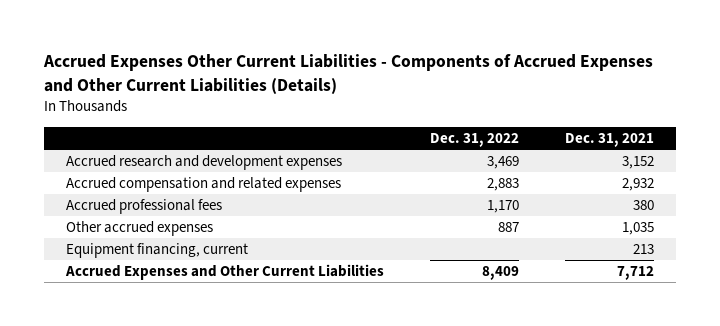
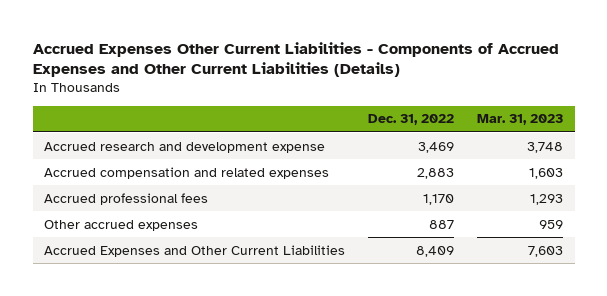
[564,132,654,147] Dec. 31, 2021 -> none
none -> [477,114,564,126] Mar. 31, 2023
[66,155,343,171] Accrued research and development expenses -> [44,141,326,153] Accrued research and development expense
[66,243,249,259] Equipment financing, current -> none

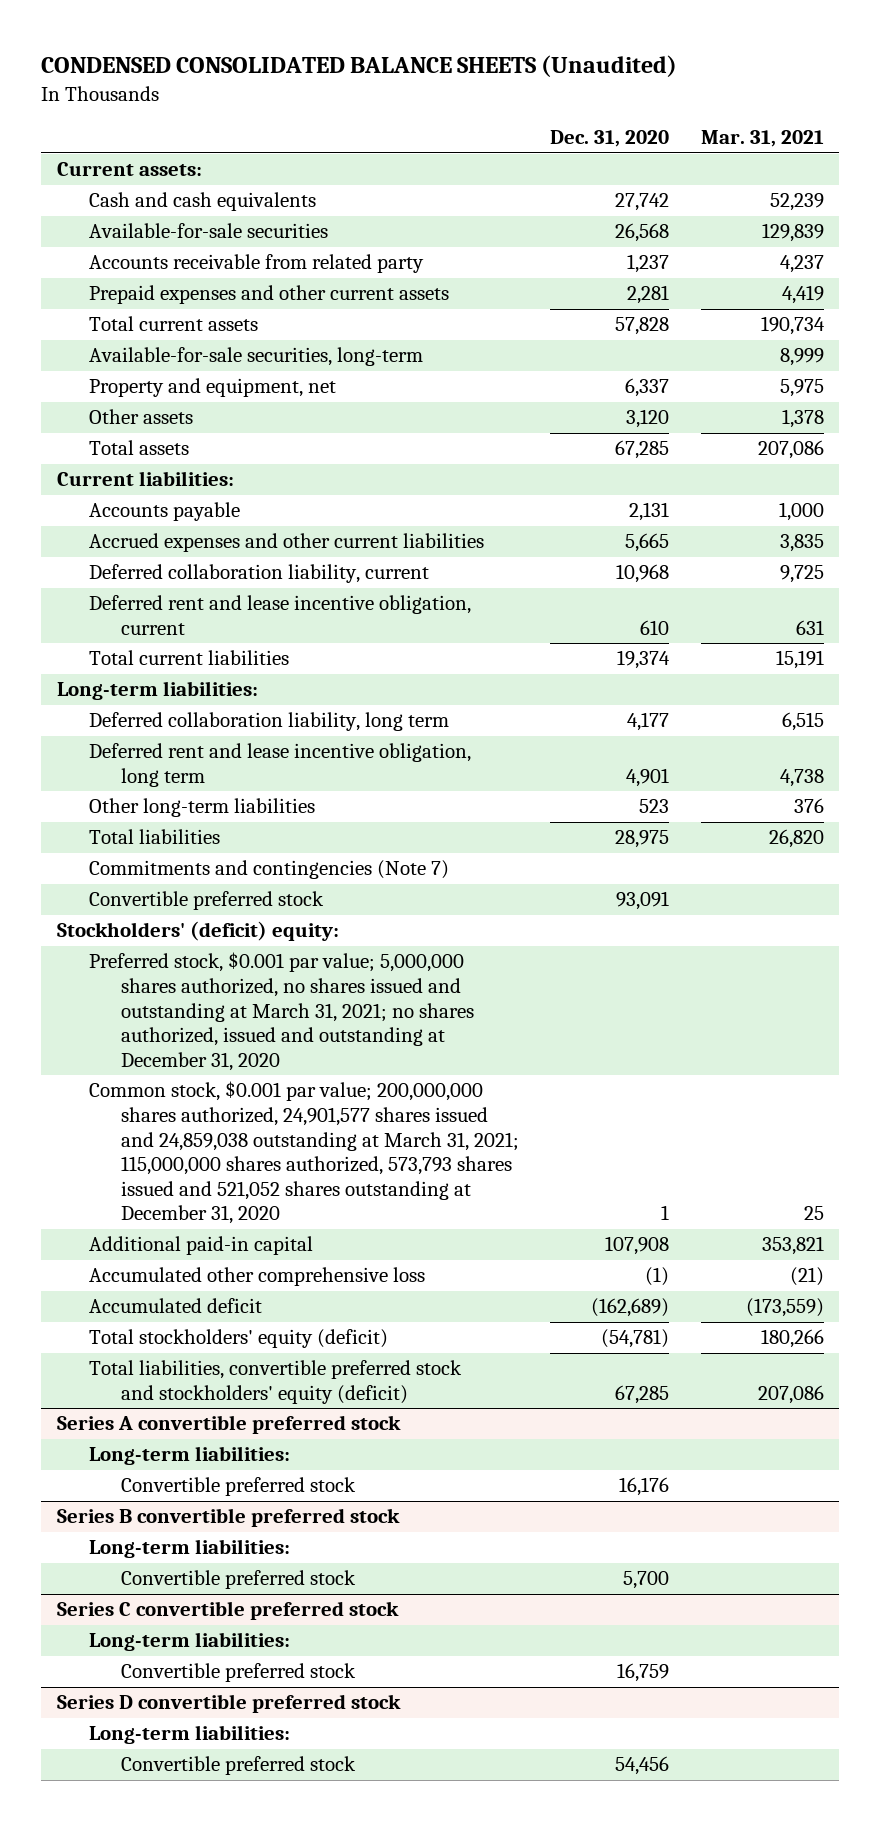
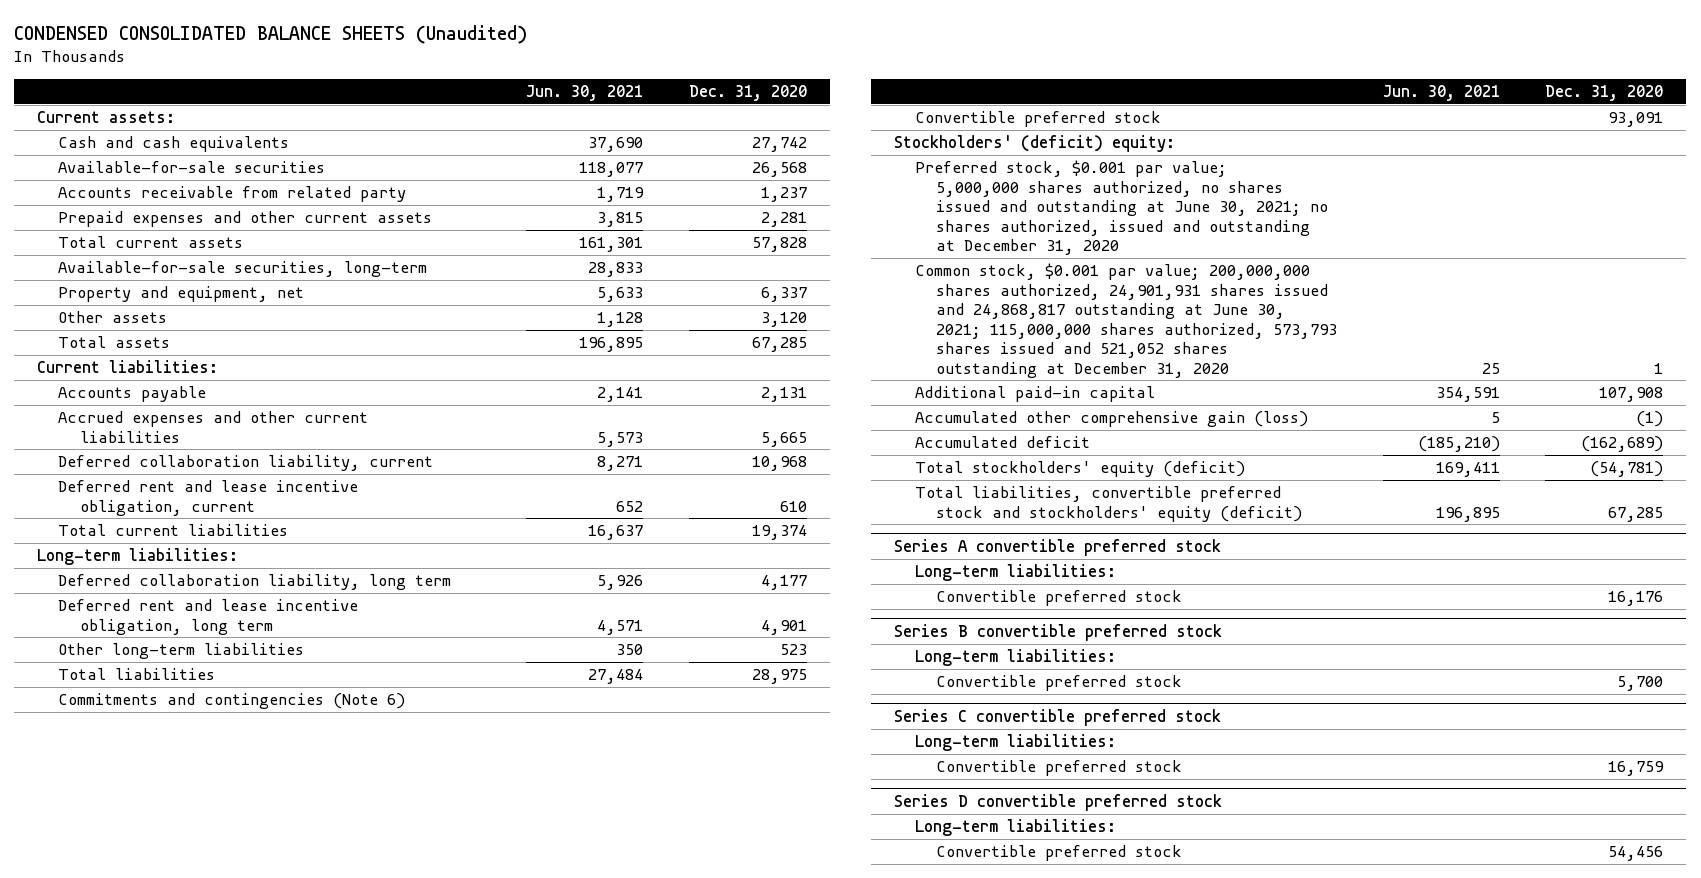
[700,130,824,148] Mar. 31, 2021 -> none
none -> [526,84,644,101] Jun. 30, 2021
[88,860,449,880] Commitments and contingencies (Note 7) -> [58,693,406,710] Commitments and contingencies (Note 6)
[88,952,474,1071] Preferred stock, $0.001 par value; 5,000,000 shares authorized, no shares issued and outstanding at March 31, 2021; no shares authorized, issued and outstanding at December 31, 2020 -> [914,160,1329,256] Preferred stock, $0.001 par value; 5,000,000 shares authorized, no shares issued and outstanding at June 30, 2021; no shares authorized, issued and outstanding at December 31, 2020
[88,1081,519,1225] Common stock, $0.001 par value; 200,000,000 shares authorized, 24,901,577 shares issued and 24,859,038 outstanding at March 31, 2021; 115,000,000 shares authorized, 573,793 shares issued and 521,052 shares outstanding at December 31, 2020 -> [914,263,1338,378] Common stock, $0.001 par value; 200,000,000 shares authorized, 24,901,931 shares issued and 24,868,817 outstanding at June 30, 2021; 115,000,000 shares authorized, 573,793 shares issued and 521,052 shares outstanding at December 31, 2020
[88,1267,425,1287] Accumulated other comprehensive loss -> [914,411,1308,428] Accumulated other comprehensive gain (loss)

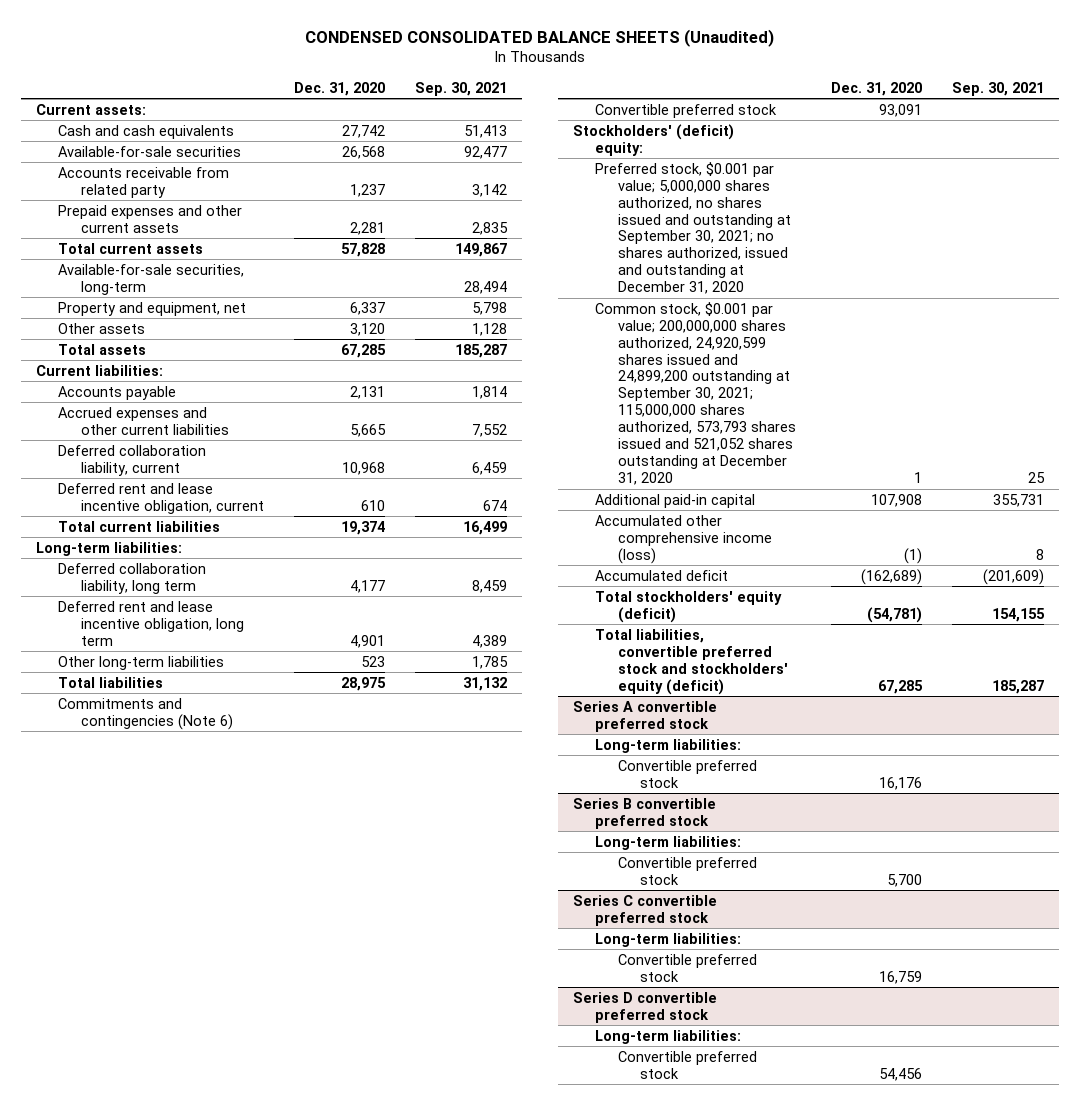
[526,84,644,101] Jun. 30, 2021 -> none
none -> [414,81,507,96] Sep. 30, 2021
[914,160,1329,256] Preferred stock, $0.001 par value; 5,000,000 shares authorized, no shares issued and outstanding at June 30, 2021; no shares authorized, issued and outstanding at December 31, 2020 -> [595,161,791,295] Preferred stock, $0.001 par value; 5,000,000 shares authorized, no shares issued and outstanding at September 30, 2021; no shares authorized, issued and outstanding at December 31, 2020
[914,263,1338,378] Common stock, $0.001 par value; 200,000,000 shares authorized, 24,901,931 shares issued and 24,868,817 outstanding at June 30, 2021; 115,000,000 shares authorized, 573,793 shares issued and 521,052 shares outstanding at December 31, 2020 -> [595,301,796,485] Common stock, $0.001 par value; 200,000,000 shares authorized, 24,920,599 shares issued and 24,899,200 outstanding at September 30, 2021; 115,000,000 shares authorized, 573,793 shares issued and 521,052 shares outstanding at December 31, 2020
[914,411,1308,428] Accumulated other comprehensive gain (loss) -> [595,514,772,564] Accumulated other comprehensive income (loss)

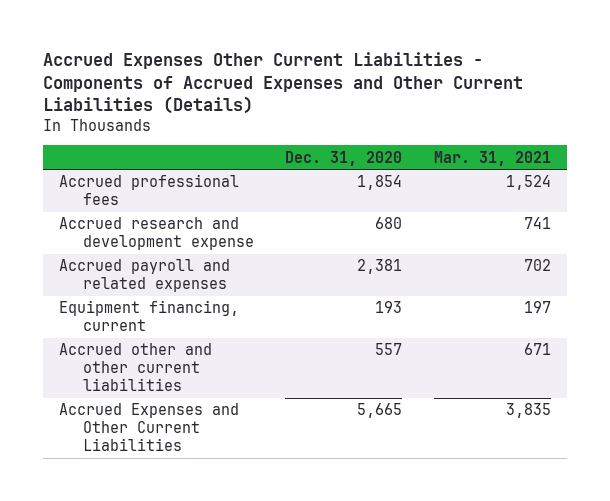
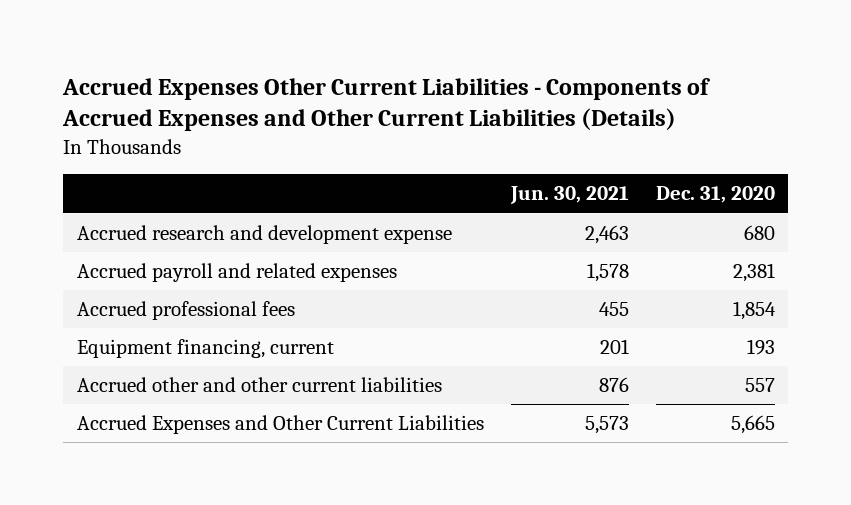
[433,150,551,166] Mar. 31, 2021 -> none
none -> [509,186,629,205] Jun. 30, 2021
[59,174,240,206] Accrued professional fees -> [76,301,295,321] Accrued professional fees

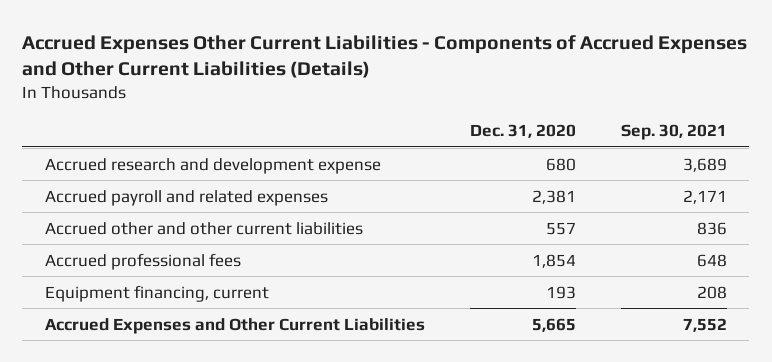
[509,186,629,205] Jun. 30, 2021 -> none
none -> [620,124,727,141] Sep. 30, 2021
[76,377,442,393] Accrued other and other current liabilities -> [44,221,363,235] Accrued other and other current liabilities

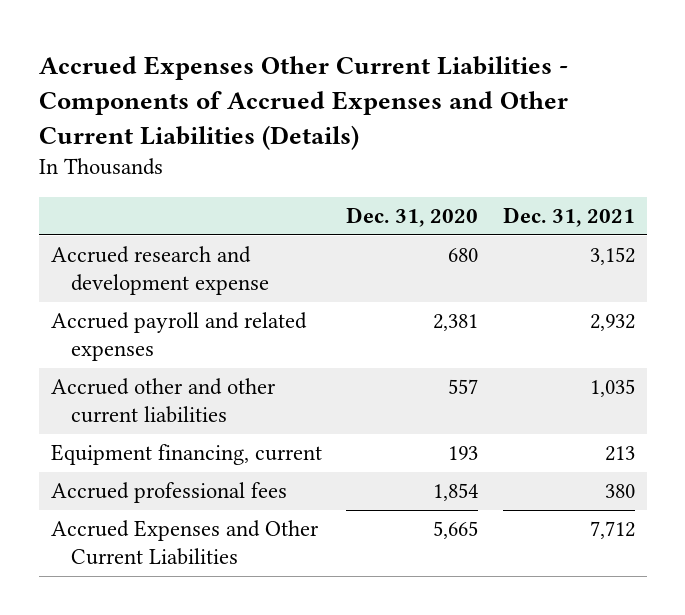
[620,124,727,141] Sep. 30, 2021 -> none
none -> [502,206,635,227] Dec. 31, 2021
[44,252,241,270] Accrued professional fees -> [50,482,287,504] Accrued professional fees

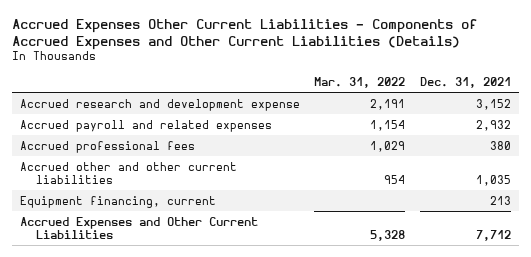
[346,206,479,227] Dec. 31, 2020 -> none
none -> [314,76,406,88] Mar. 31, 2022
[50,482,287,504] Accrued professional fees -> [19,140,195,153] Accrued professional fees

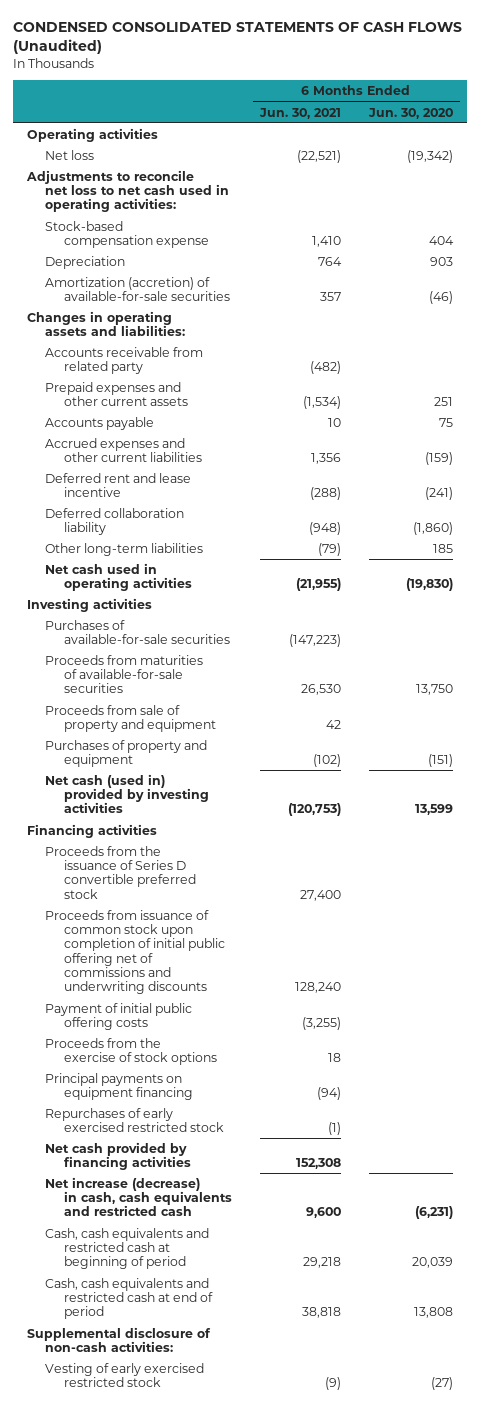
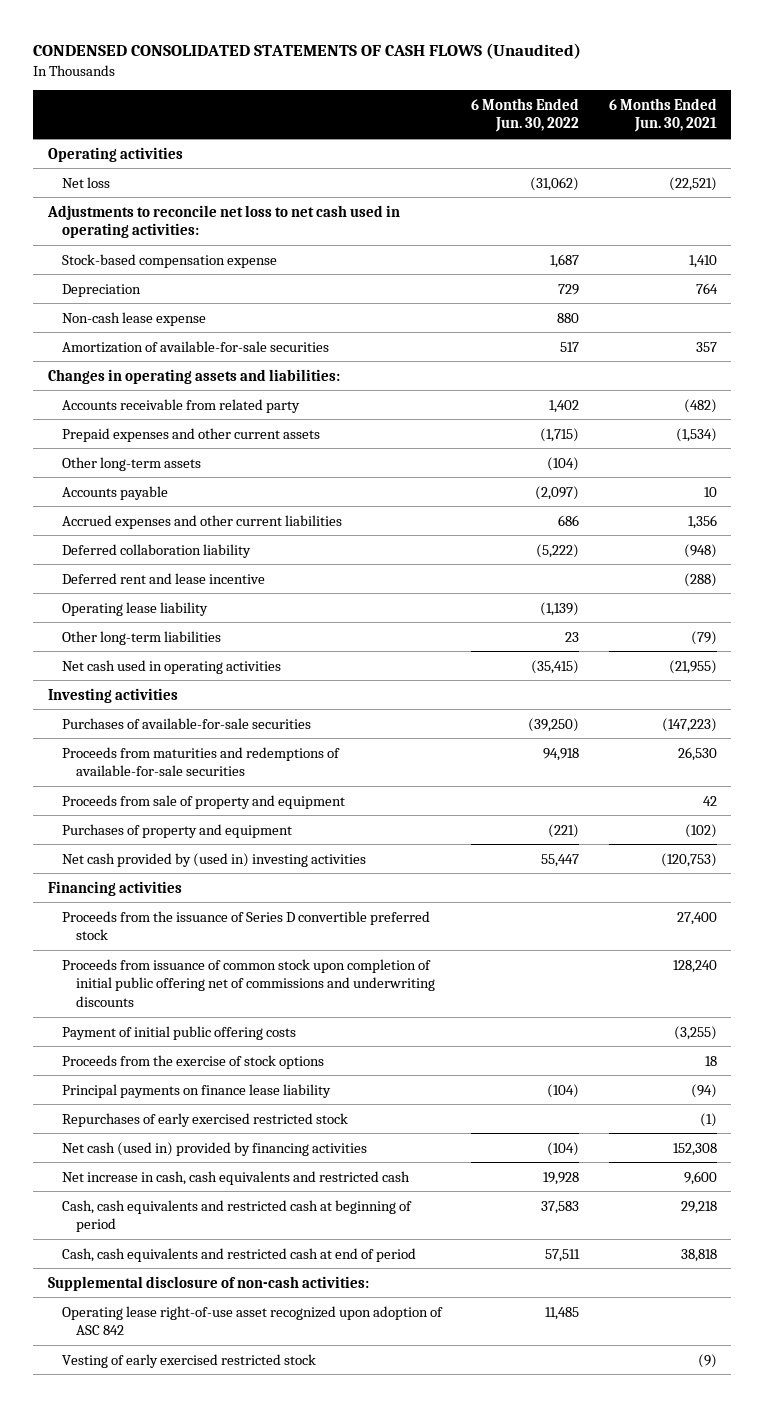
[367,107,453,119] Jun. 30, 2020 -> none
none -> [471,97,580,133] 6 Months Ended Jun. 30, 2022
none -> [61,311,206,326] Non-cash lease expense
[45,276,230,302] Amortization (accretion) of available-for-sale securities -> [61,340,329,353] Amortization of available-for-sale securities
none -> [61,456,201,471] Other long-term assets
[45,472,192,498] Deferred rent and lease incentive -> [61,572,265,584] Deferred rent and lease incentive
none -> [61,601,208,616] Operating lease liability
[45,654,204,694] Proceeds from maturities of available-for-sale securities -> [61,746,340,777] Proceeds from maturities and redemptions of available-for-sale securities
[45,773,209,814] Net cash (used in) provided by investing activities -> [61,852,366,867] Net cash provided by (used in) investing activities
[45,1072,193,1101] Principal payments on equipment financing -> [61,1083,331,1098] Principal payments on finance lease liability
[45,1141,191,1171] Net cash provided by financing activities -> [61,1141,367,1156] Net cash (used in) provided by financing activities
[45,1176,232,1217] Net increase (decrease) in cash, cash equivalents and restricted cash -> [61,1170,410,1185] Net increase in cash, cash equivalents and restricted cash
none -> [61,1305,443,1336] Operating lease right-of-use asset recognized upon adoption of ASC 842

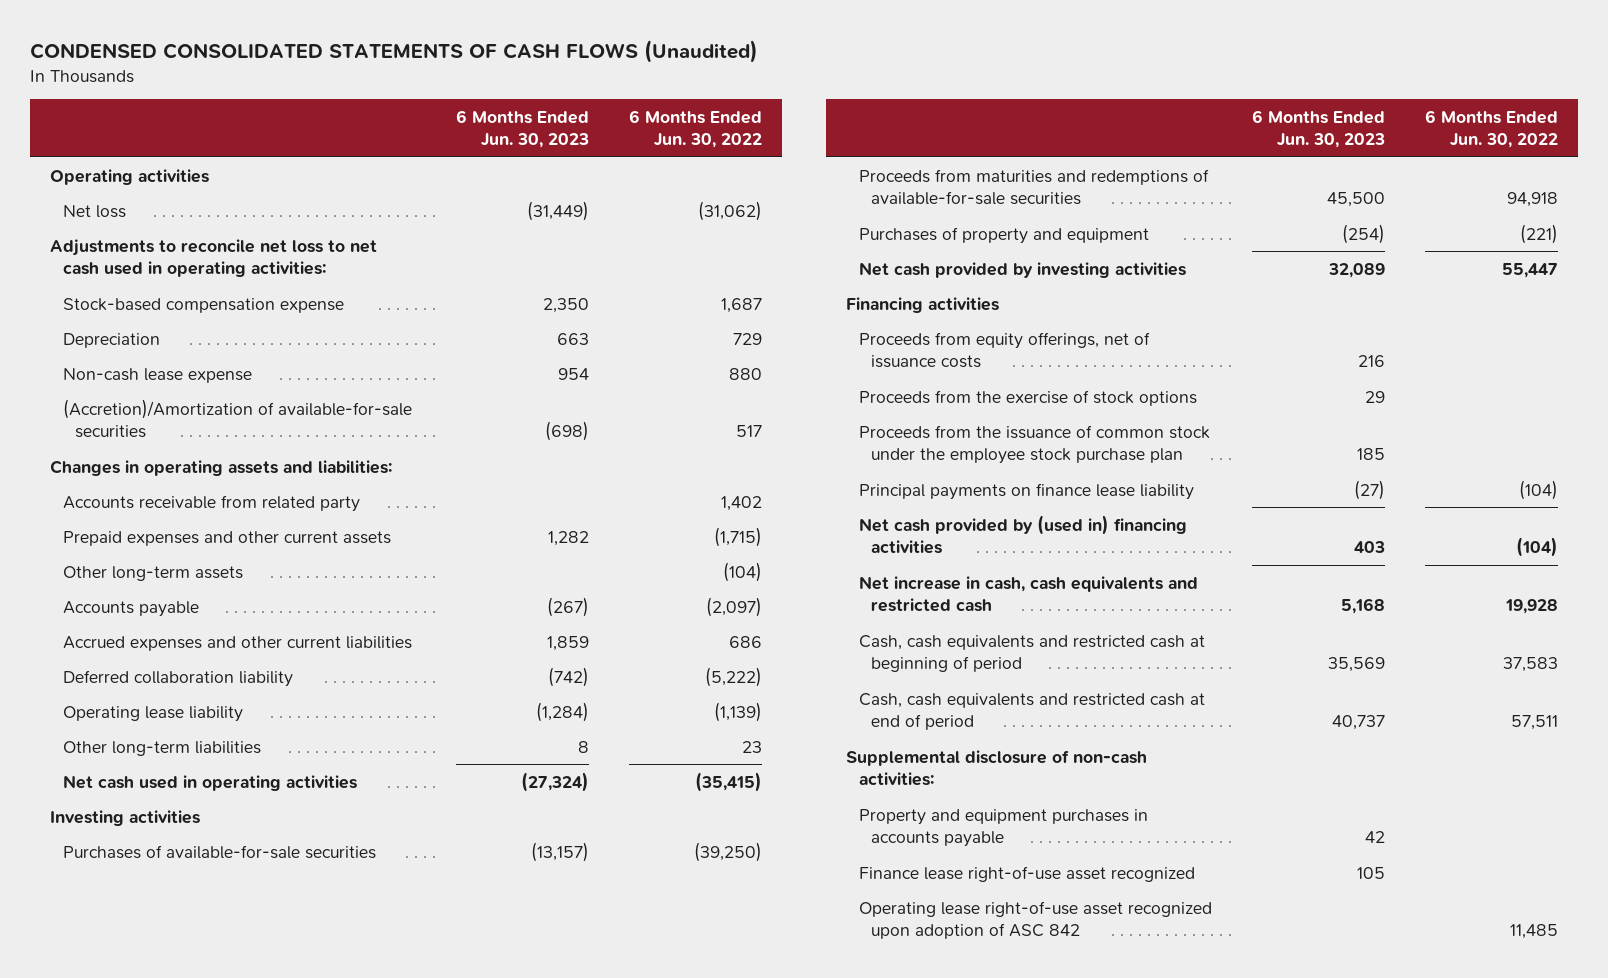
[608,97,717,133] 6 Months Ended Jun. 30, 2021 -> none
none -> [455,109,589,149] 6 Months Ended Jun. 30, 2023
[61,340,329,353] Amortization of available-for-sale securities -> [62,398,412,439] (Accretion)/Amortization of available-for-sale securities
[61,572,265,584] Deferred rent and lease incentive -> none
[61,794,345,809] Proceeds from sale of property and equipment -> none
[61,852,366,867] Net cash provided by (used in) investing activities -> [858,261,1186,278] Net cash provided by investing activities
[61,910,430,941] Proceeds from the issuance of Series D convertible preferred stock -> none
[61,1025,296,1040] Payment of initial public offering costs -> none
[61,958,436,1007] Proceeds from issuance of common stock upon completion of initial public offering net of commissions and underwriting discounts -> [858,331,1150,369] Proceeds from equity offerings, net of issuance costs
none -> [858,424,1210,465] Proceeds from the issuance of common stock under the employee stock purchase plan
[61,1112,348,1127] Repurchases of early exercised restricted stock -> none
[61,1141,367,1156] Net cash (used in) provided by financing activities -> [858,514,1187,555] Net cash provided by (used in) financing activities
none -> [858,808,1148,848] Property and equipment purchases in accounts payable
none -> [858,865,1195,882] Finance lease right-of-use asset recognized
[61,1353,316,1368] Vesting of early exercised restricted stock -> none

